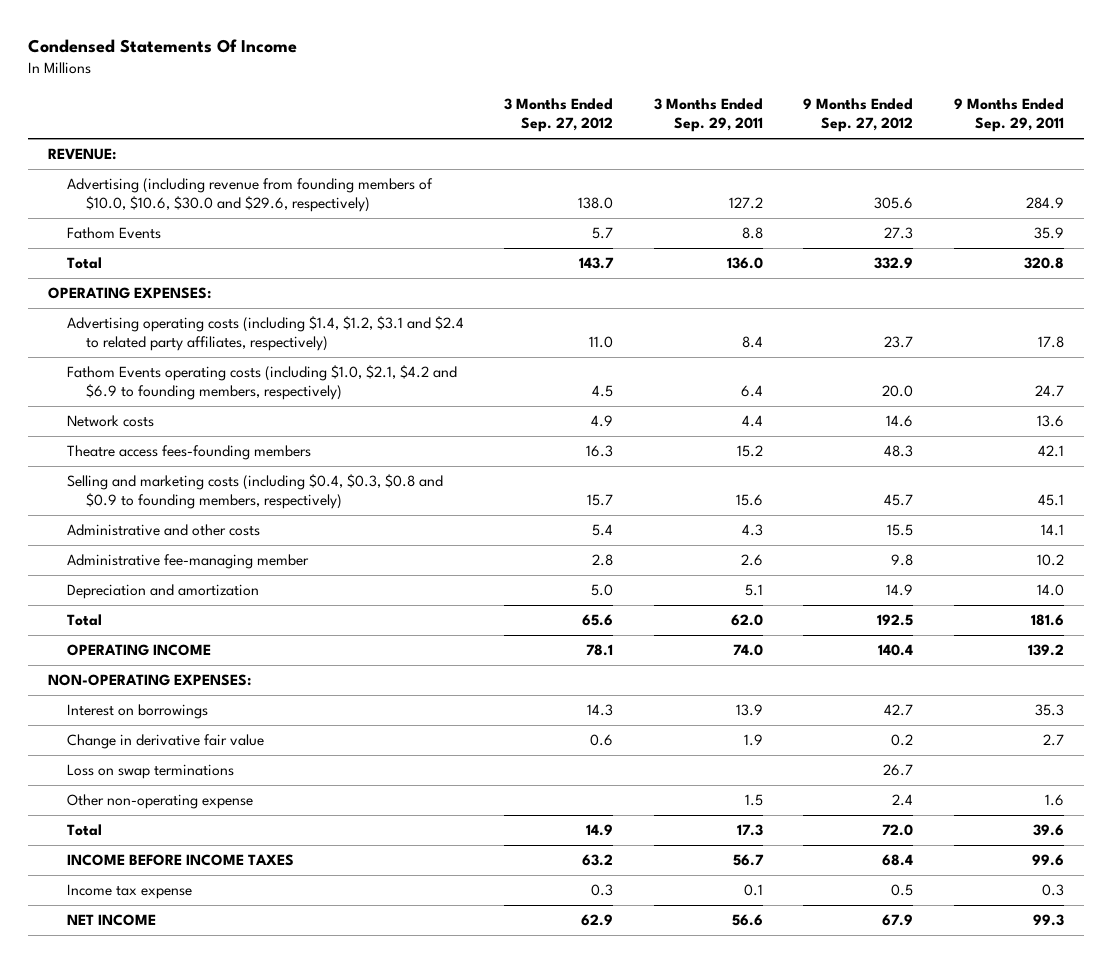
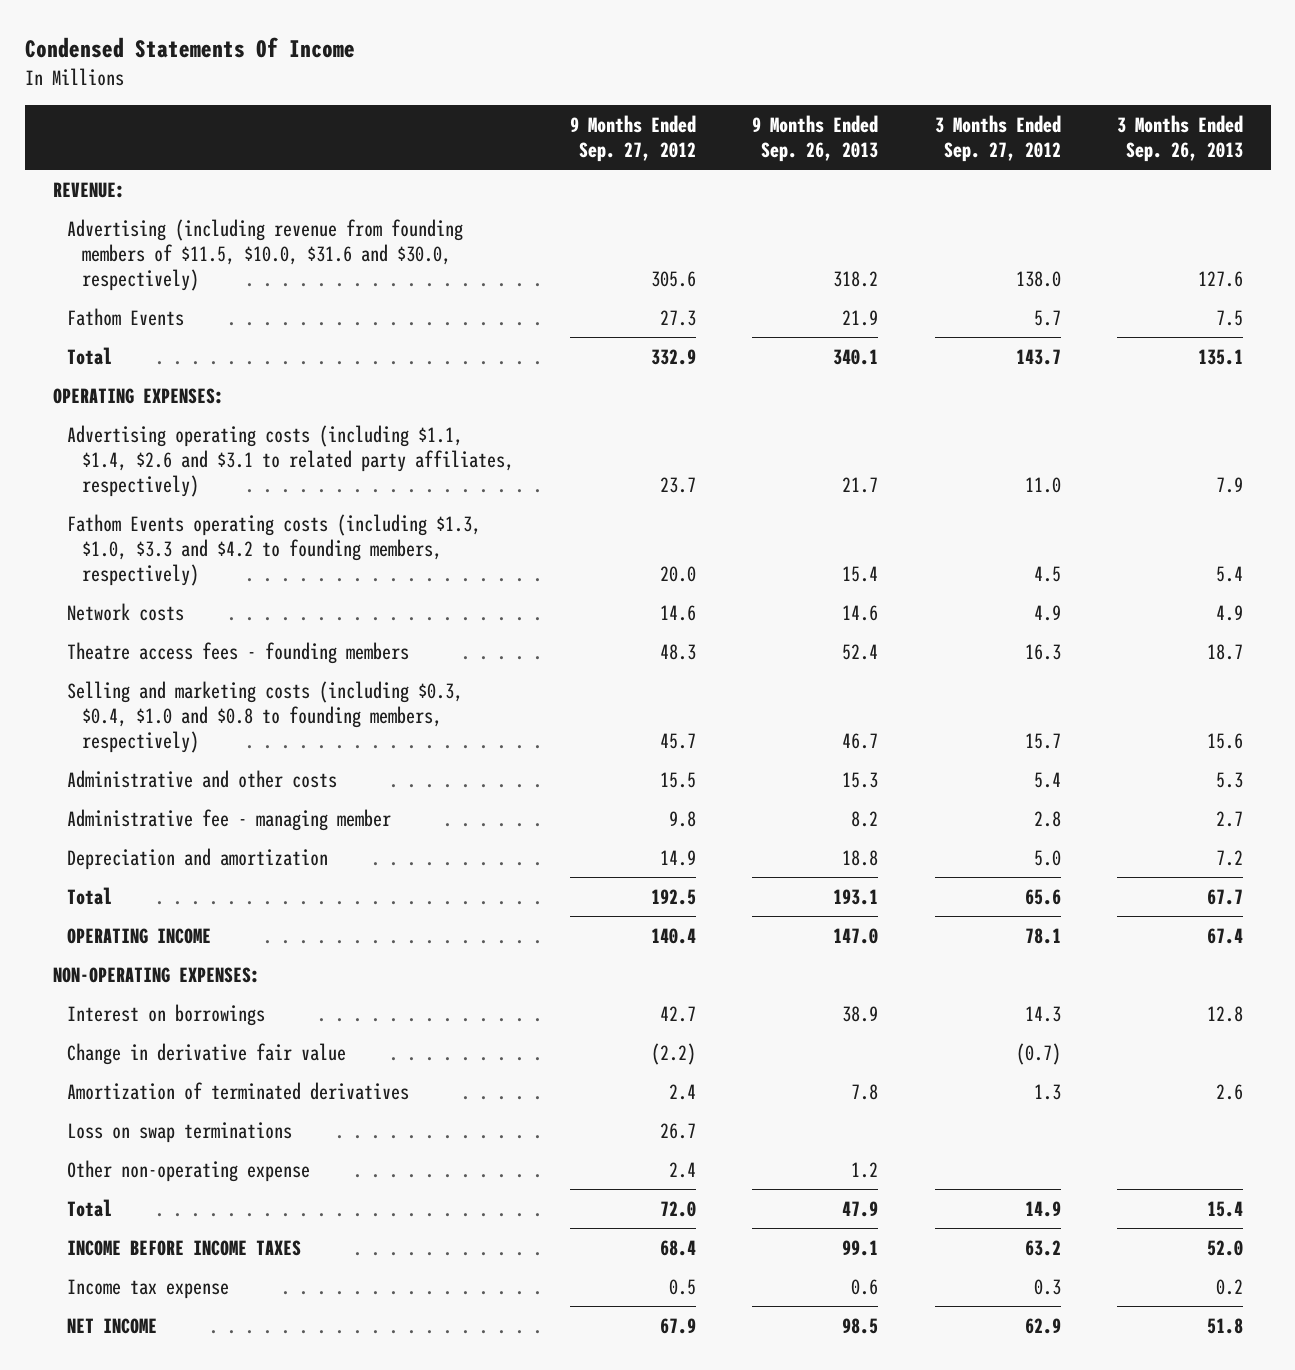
[653,98,763,133] 3 Months Ended Sep. 29, 2011 -> none
[953,98,1064,133] 9 Months Ended Sep. 29, 2011 -> none
none -> [752,114,879,162] 9 Months Ended Sep. 26, 2013
none -> [1116,114,1243,162] 3 Months Ended Sep. 26, 2013
[66,177,433,213] Advertising (including revenue from founding members of $10.0, $10.6, $30.0 and $29.6, respectively) -> [67,218,464,291] Advertising (including revenue from founding members of $11.5, $10.0, $31.6 and $30.0, respectively)
[66,315,464,352] Advertising operating costs (including $1.4, $1.2, $3.1 and $2.4 to related party affiliates, respectively) -> [67,424,515,497] Advertising operating costs (including $1.1, $1.4, $2.6 and $3.1 to related party affiliates, respectively)
[66,364,457,401] Fathom Events operating costs (including $1.0, $2.1, $4.2 and $6.9 to founding members, respectively) -> [67,513,482,586] Fathom Events operating costs (including $1.3, $1.0, $3.3 and $4.2 to founding members, respectively)
[66,444,311,460] Theatre access fees-founding members -> [67,641,410,664] Theatre access fees - founding members
[66,473,443,510] Selling and marketing costs (including $0.4, $0.3, $0.8 and $0.9 to founding members, respectively) -> [67,680,464,753] Selling and marketing costs (including $0.3, $0.4, $1.0 and $0.8 to founding members, respectively)
[66,553,309,569] Administrative fee-managing member -> [67,808,392,831] Administrative fee - managing member
[590,733,614,746] 0.6 -> [1015,1042,1061,1065] (0.7)
[891,733,914,746] 0.2 -> [651,1042,697,1065] (2.2)
none -> [67,1081,410,1100] Amortization of terminated derivatives

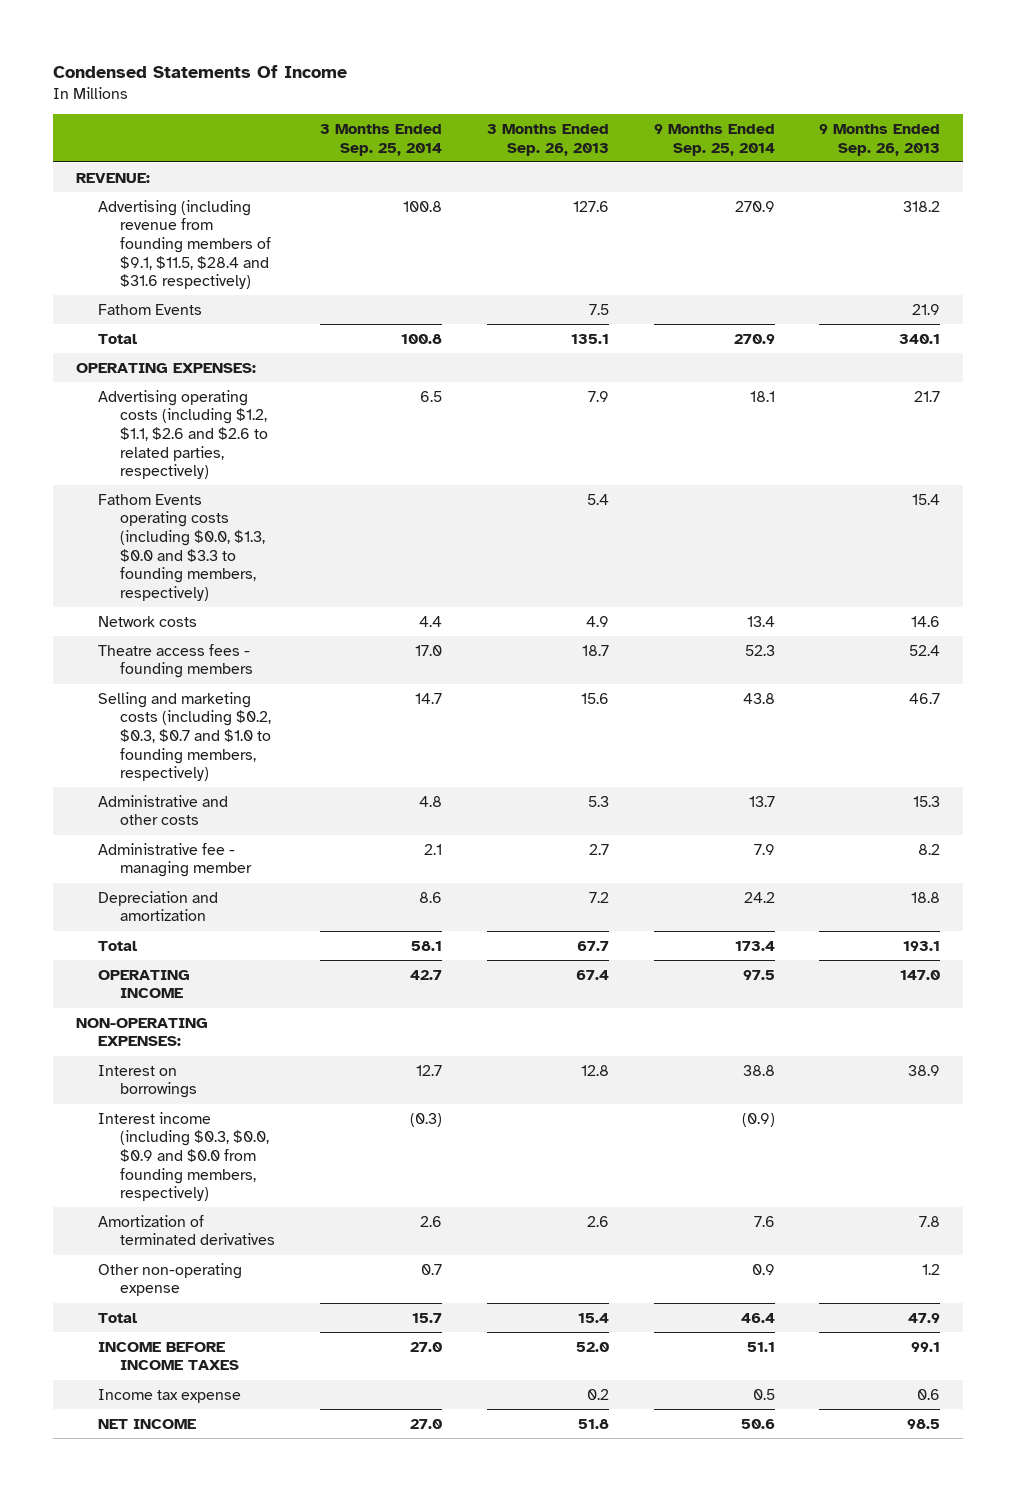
[570,114,697,162] 9 Months Ended Sep. 27, 2012 -> none
[934,114,1061,162] 3 Months Ended Sep. 27, 2012 -> none
none -> [320,123,443,156] 3 Months Ended Sep. 25, 2014
none -> [653,123,775,156] 9 Months Ended Sep. 25, 2014
[67,218,464,291] Advertising (including revenue from founding members of $11.5, $10.0, $31.6 and $30.0, respectively) -> [98,199,272,290] Advertising (including revenue from founding members of $9.1, $11.5, $28.4 and $31.6 respectively)
[67,424,515,497] Advertising operating costs (including $1.1, $1.4, $2.6 and $3.1 to related party affiliates, respectively) -> [98,389,269,480] Advertising operating costs (including $1.2, $1.1, $2.6 and $2.6 to related parties, respectively)
[67,513,482,586] Fathom Events operating costs (including $1.3, $1.0, $3.3 and $4.2 to founding members, respectively) -> [98,493,266,601] Fathom Events operating costs (including $0.0, $1.3, $0.0 and $3.3 to founding members, respectively)
[67,680,464,753] Selling and marketing costs (including $0.3, $0.4, $1.0 and $0.8 to founding members, respectively) -> [98,691,272,782] Selling and marketing costs (including $0.2, $0.3, $0.7 and $1.0 to founding members, respectively)
[67,1042,347,1065] Change in derivative fair value -> none
none -> [98,1111,270,1202] Interest income (including $0.3, $0.0, $0.9 and $0.0 from founding members, respectively)
[67,1121,293,1143] Loss on swap terminations -> none

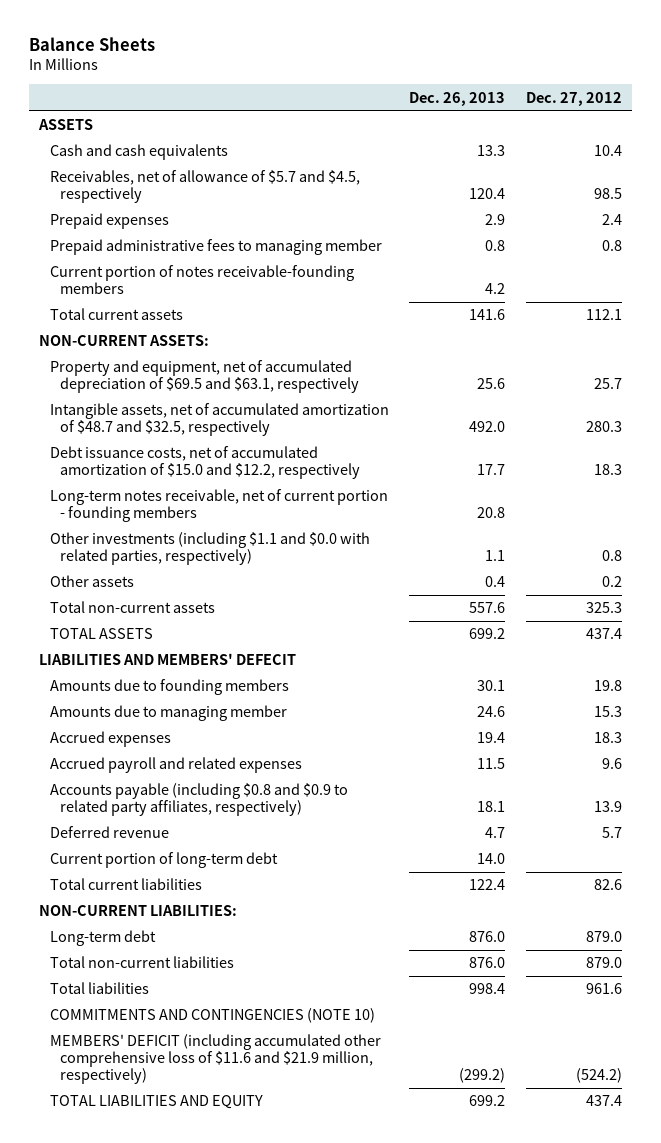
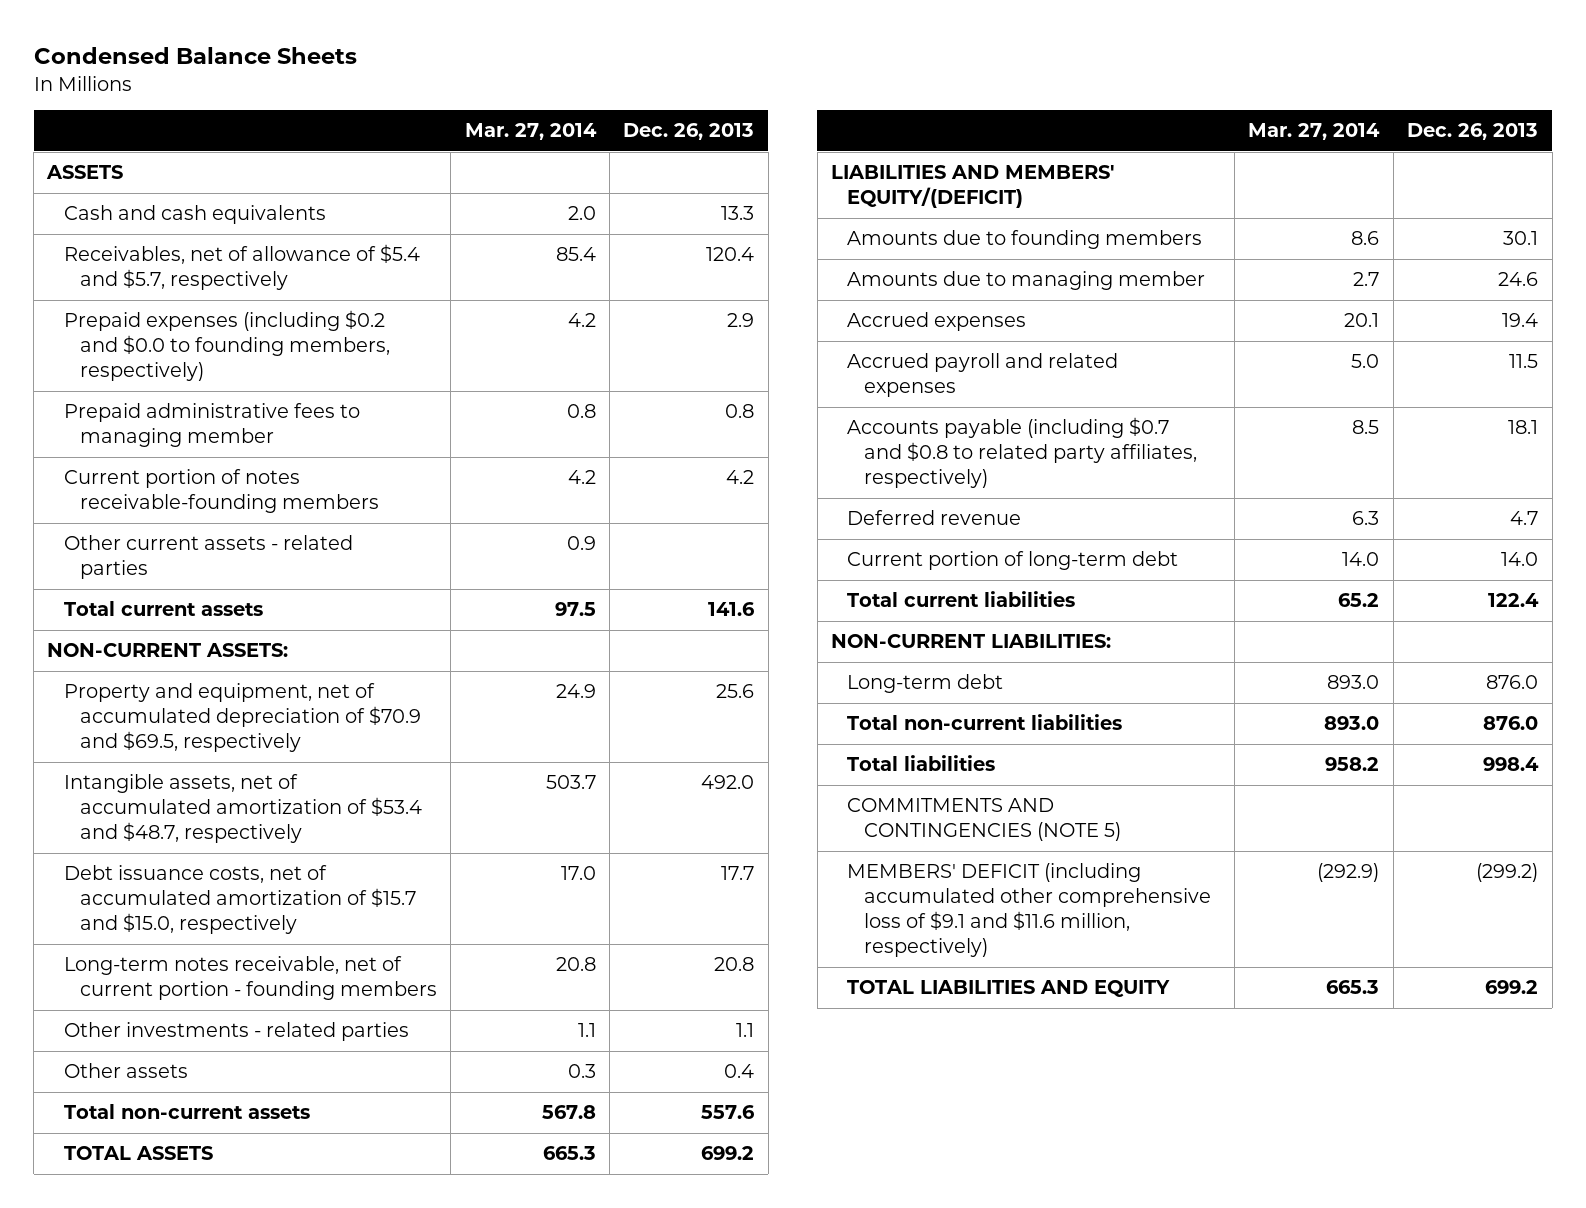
[28,36,155,51] Balance Sheets -> [33,46,357,64] Condensed Balance Sheets
[525,91,622,106] Dec. 27, 2012 -> none
none -> [464,123,597,141] Mar. 27, 2014
[49,170,360,204] Receivables, net of allowance of $5.7 and $4.5, respectively -> [63,244,420,291] Receivables, net of allowance of $5.4 and $5.7, respectively
[49,213,169,230] Prepaid expenses -> [63,310,390,382] Prepaid expenses (including $0.2 and $0.0 to founding members, respectively)
none -> [63,535,353,580] Other current assets - related parties
[49,360,360,394] Property and equipment, net of accumulated depreciation of $69.5 and $63.1, respectively -> [63,683,421,753] Property and equipment, net of accumulated depreciation of $70.9 and $69.5, respectively
[49,403,389,437] Intangible assets, net of accumulated amortization of $48.7 and $32.5, respectively -> [63,774,422,844] Intangible assets, net of accumulated amortization of $53.4 and $48.7, respectively
[49,446,361,480] Debt issuance costs, net of accumulated amortization of $15.0 and $12.2, respectively -> [63,865,416,935] Debt issuance costs, net of accumulated amortization of $15.7 and $15.0, respectively
[49,532,370,566] Other investments (including $1.1 and $0.0 with related parties, respectively) -> [63,1022,409,1042] Other investments - related parties
[39,653,297,666] LIABILITIES AND MEMBERS' DEFECIT -> [831,165,1115,209] LIABILITIES AND MEMBERS' EQUITY/(DEFICIT)
[49,783,348,817] Accounts payable (including $0.8 and $0.9 to related party affiliates, respectively) -> [847,417,1197,489] Accounts payable (including $0.7 and $0.8 to related party affiliates, respectively)
[49,1008,375,1024] COMMITMENTS AND CONTINGENCIES (NOTE 10) -> [847,798,1121,842] COMMITMENTS AND CONTINGENCIES (NOTE 5)
[49,1034,381,1085] MEMBERS' DEFICIT (including accumulated other comprehensive loss of $11.6 and $21.9 million, respectively) -> [847,863,1211,958] MEMBERS' DEFICIT (including accumulated other comprehensive loss of $9.1 and $11.6 million, respectively)

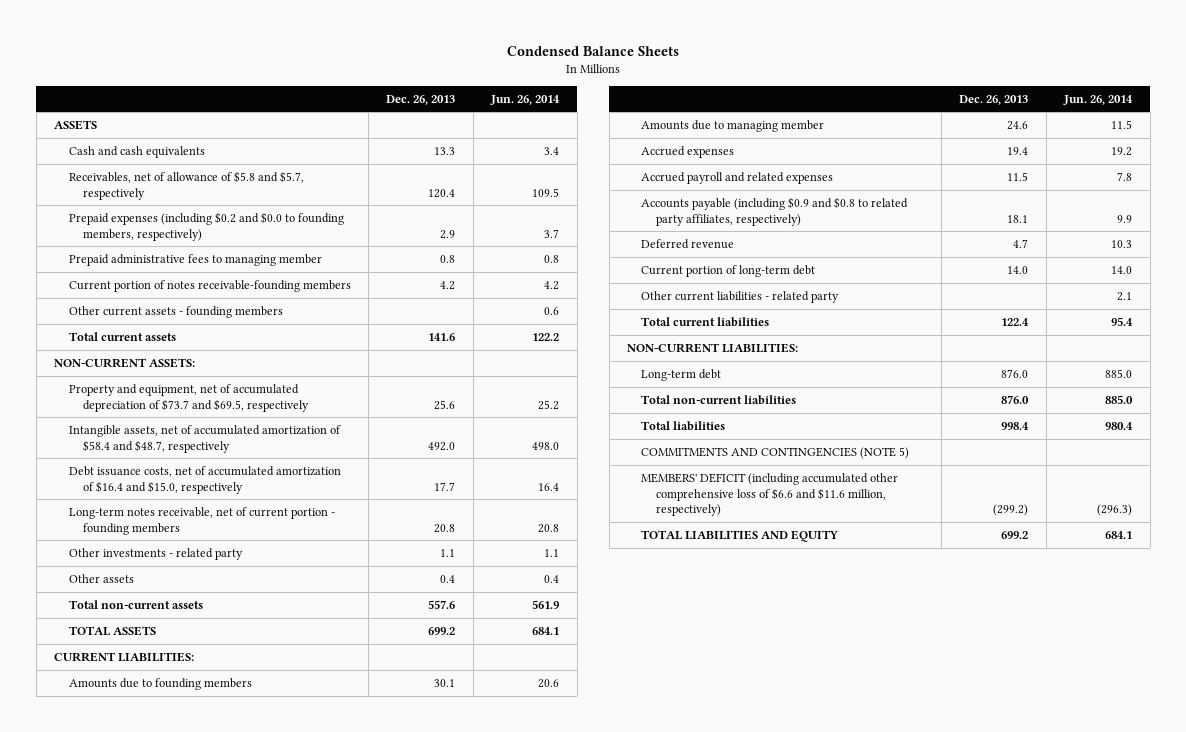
[464,123,597,141] Mar. 27, 2014 -> none
none -> [490,94,561,105] Jun. 26, 2014
[63,244,420,291] Receivables, net of allowance of $5.4 and $5.7, respectively -> [68,170,304,200] Receivables, net of allowance of $5.8 and $5.7, respectively
[63,535,353,580] Other current assets - related parties -> [68,305,283,318] Other current assets - founding members
[63,683,421,753] Property and equipment, net of accumulated depreciation of $70.9 and $69.5, respectively -> [68,383,310,412] Property and equipment, net of accumulated depreciation of $73.7 and $69.5, respectively
[63,774,422,844] Intangible assets, net of accumulated amortization of $53.4 and $48.7, respectively -> [68,424,341,453] Intangible assets, net of accumulated amortization of $58.4 and $48.7, respectively
[63,865,416,935] Debt issuance costs, net of accumulated amortization of $15.7 and $15.0, respectively -> [68,465,341,494] Debt issuance costs, net of accumulated amortization of $16.4 and $15.0, respectively
[63,1022,409,1042] Other investments - related parties -> [68,547,243,560] Other investments - related party
[831,165,1115,209] LIABILITIES AND MEMBERS' EQUITY/(DEFICIT) -> none
none -> [54,651,195,662] CURRENT LIABILITIES:
[847,417,1197,489] Accounts payable (including $0.7 and $0.8 to related party affiliates, respectively) -> [641,196,909,226] Accounts payable (including $0.9 and $0.8 to related party affiliates, respectively)
none -> [641,290,840,303] Other current liabilities - related party
[847,863,1211,958] MEMBERS' DEFICIT (including accumulated other comprehensive loss of $9.1 and $11.6 million, respectively) -> [641,472,899,517] MEMBERS' DEFICIT (including accumulated other comprehensive loss of $6.6 and $11.6 million, respectively)

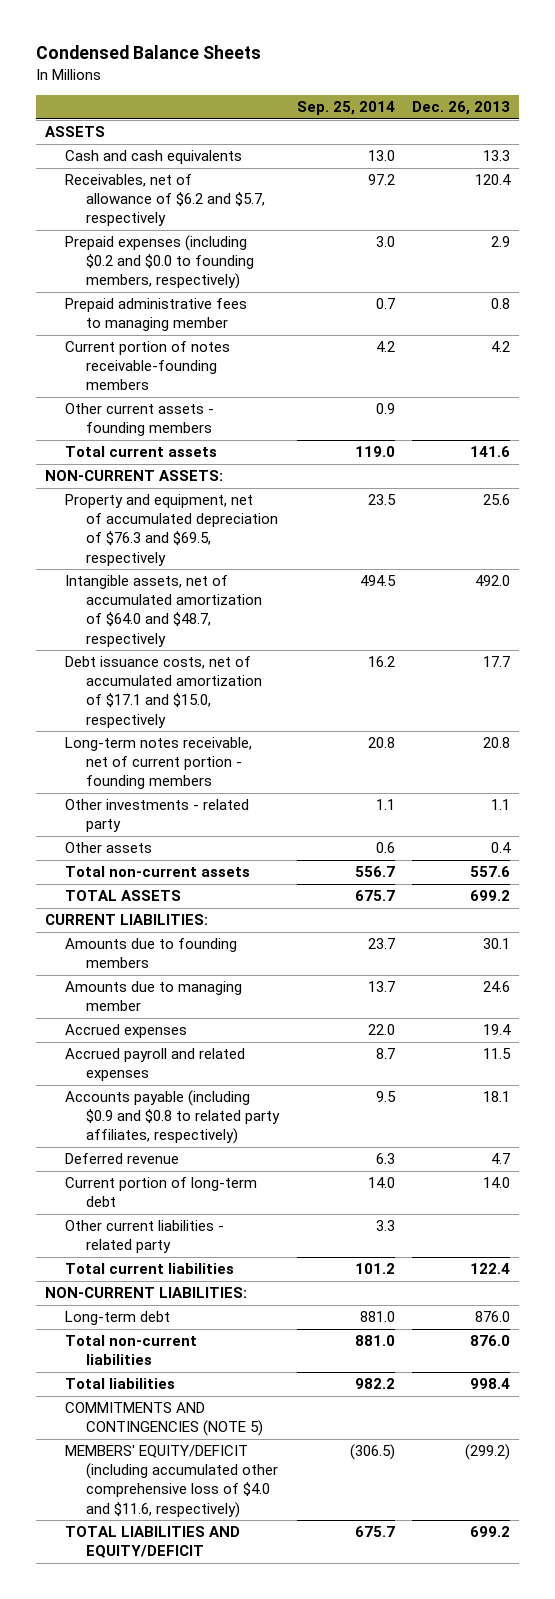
[490,94,561,105] Jun. 26, 2014 -> none
none -> [296,101,395,116] Sep. 25, 2014
[68,170,304,200] Receivables, net of allowance of $5.8 and $5.7, respectively -> [65,174,266,227] Receivables, net of allowance of $6.2 and $5.7, respectively
[68,383,310,412] Property and equipment, net of accumulated depreciation of $73.7 and $69.5, respectively -> [65,494,279,566] Property and equipment, net of accumulated depreciation of $76.3 and $69.5, respectively
[68,424,341,453] Intangible assets, net of accumulated amortization of $58.4 and $48.7, respectively -> [65,575,263,647] Intangible assets, net of accumulated amortization of $64.0 and $48.7, respectively
[68,465,341,494] Debt issuance costs, net of accumulated amortization of $16.4 and $15.0, respectively -> [65,656,263,728] Debt issuance costs, net of accumulated amortization of $17.1 and $15.0, respectively
[641,472,899,517] MEMBERS' DEFICIT (including accumulated other comprehensive loss of $6.6 and $11.6 million, respectively) -> [65,1445,279,1518] MEMBERS' EQUITY/DEFICIT (including accumulated other comprehensive loss of $4.0 and $11.6, respectively)
[641,529,839,542] TOTAL LIABILITIES AND EQUITY -> [65,1526,241,1559] TOTAL LIABILITIES AND EQUITY/DEFICIT

